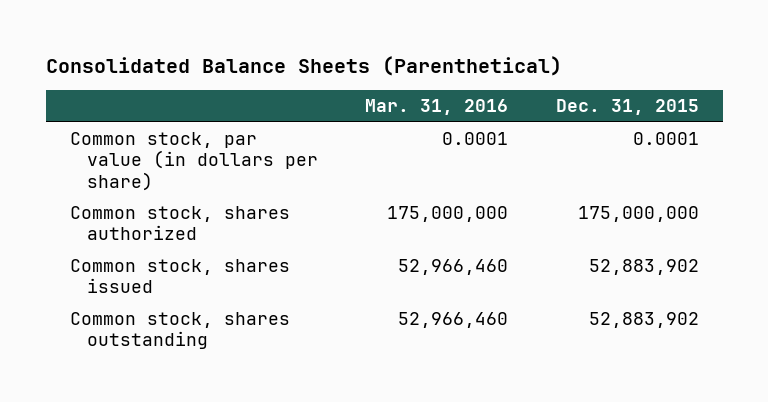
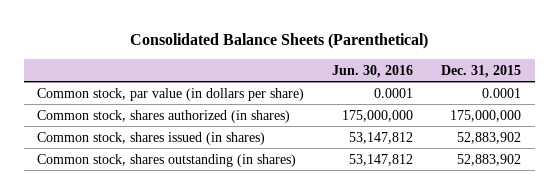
[365,98,509,115] Mar. 31, 2016 -> none
none -> [332,64,414,78] Jun. 30, 2016
[69,206,290,241] Common stock, shares authorized -> [37,109,291,123] Common stock, shares authorized (in shares)
[69,259,290,294] Common stock, shares issued -> [37,131,266,145] Common stock, shares issued (in shares)
[69,312,290,350] Common stock, shares outstanding -> [37,153,297,167] Common stock, shares outstanding (in shares)

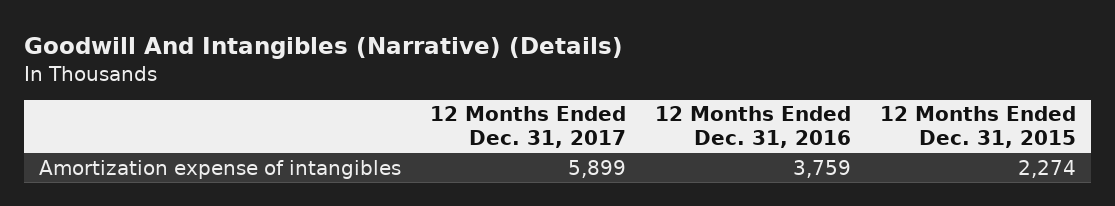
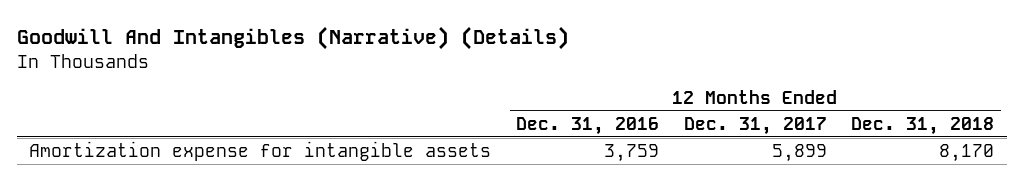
[880,106,1077,148] 12 Months Ended Dec. 31, 2015 -> none
none -> [851,116,995,135] Dec. 31, 2018
[38,159,401,179] Amortization expense of intangibles -> [29,141,492,162] Amortization expense for intangible assets

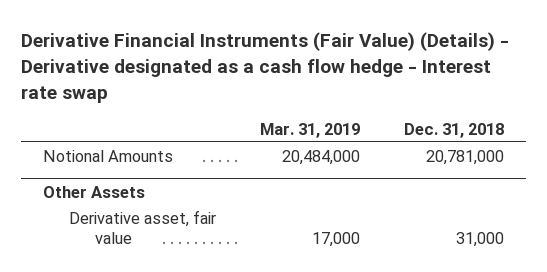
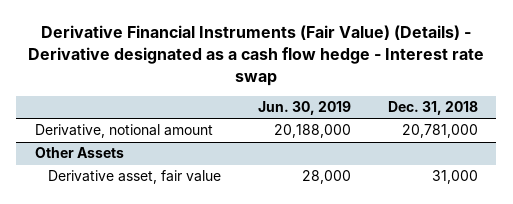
[259,122,360,138] Mar. 31, 2019 -> none
none -> [258,101,352,116] Jun. 30, 2019
[43,150,174,163] Notional Amounts -> [34,124,213,139] Derivative, notional amount

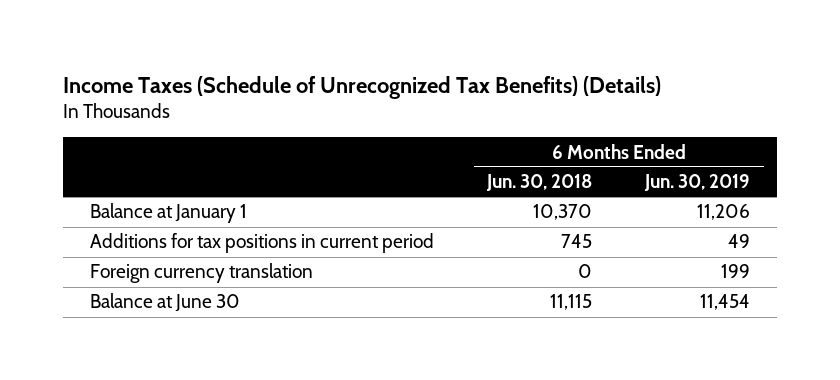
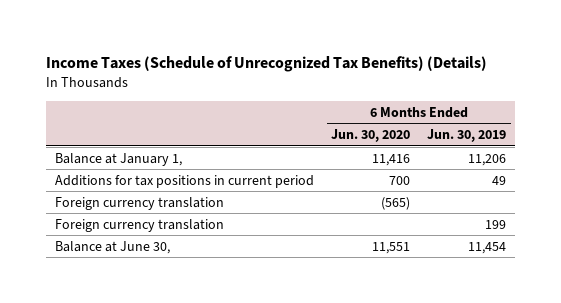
[486,174,593,192] Jun. 30, 2018 -> none
none -> [331,129,411,143] Jun. 30, 2020
[89,203,247,224] Balance at January 1 -> [54,152,182,166] Balance at January 1,
none -> [54,196,224,210] Foreign currency translation
[89,293,240,313] Balance at June 30 -> [54,240,170,254] Balance at June 30,

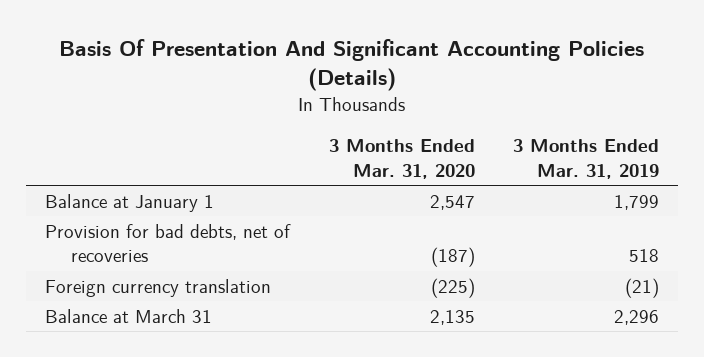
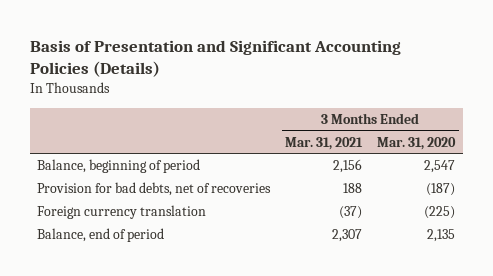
[59,38,645,92] Basis Of Presentation And Significant Accounting Policies (Details) -> [30,40,402,78] Basis of Presentation and Significant Accounting Policies (Details)
[512,139,659,179] 3 Months Ended Mar. 31, 2019 -> none
none -> [285,136,364,150] Mar. 31, 2021
[45,193,215,212] Balance at January 1 -> [37,159,201,174] Balance, beginning of period
[45,308,213,323] Balance at March 31 -> [37,228,165,243] Balance, end of period

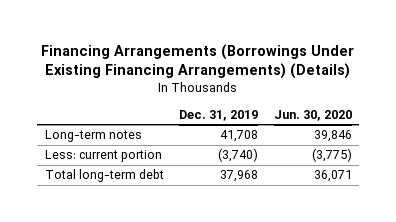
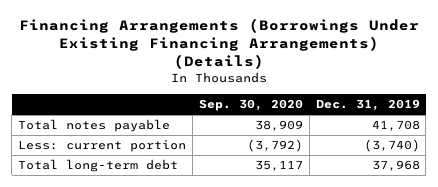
[273,110,352,122] Jun. 30, 2020 -> none
none -> [198,99,303,112] Sep. 30, 2020
[44,130,142,143] Long-term notes -> [18,119,171,133] Total notes payable

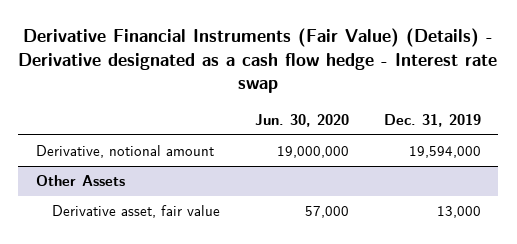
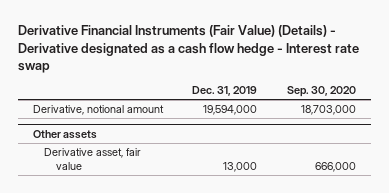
[255,113,350,127] Jun. 30, 2020 -> none
none -> [287,86,357,98] Sep. 30, 2020
[35,175,125,187] Other Assets -> [32,129,97,139] Other assets

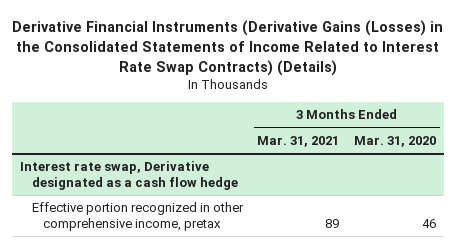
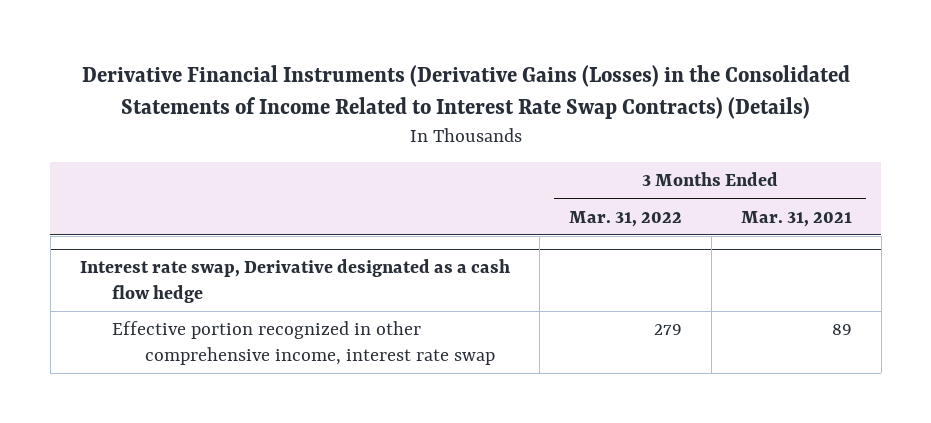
[354,135,437,147] Mar. 31, 2020 -> none
none -> [568,210,682,227] Mar. 31, 2022
[31,202,244,231] Effective portion recognized in other comprehensive income, pretax -> [112,320,496,366] Effective portion recognized in other comprehensive income, interest rate swap

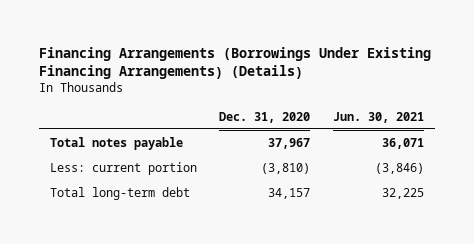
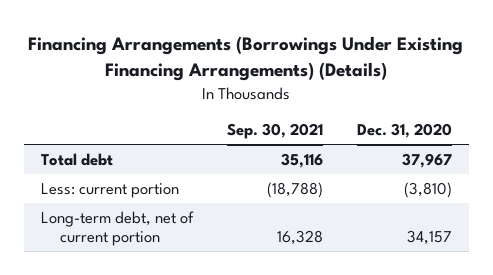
[332,111,424,123] Jun. 30, 2021 -> none
none -> [226,123,323,140] Sep. 30, 2021
[50,136,184,150] Total notes payable -> [41,153,114,167] Total debt
[50,186,191,200] Total long-term debt -> [41,211,195,247] Long-term debt, net of current portion

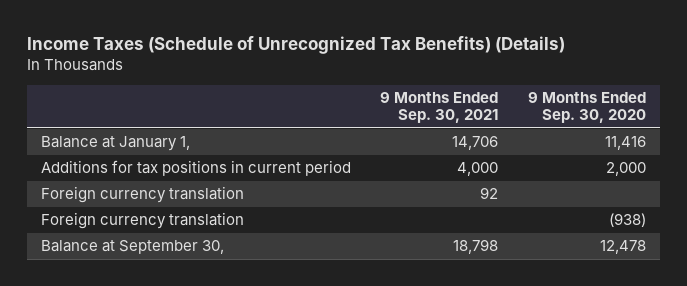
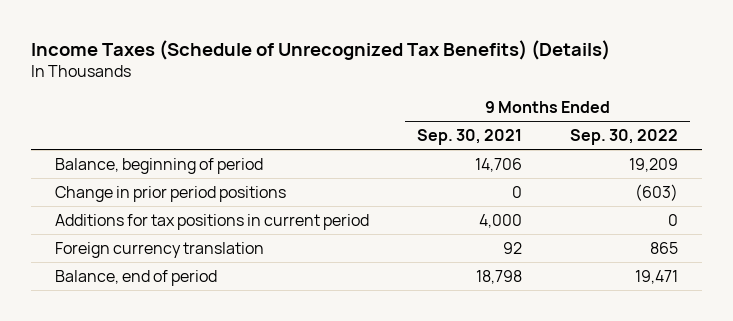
[527,91,646,124] 9 Months Ended Sep. 30, 2020 -> none
none -> [570,129,679,146] Sep. 30, 2022
[41,136,191,152] Balance at January 1, -> [54,157,263,174] Balance, beginning of period
none -> [54,185,286,202] Change in prior period positions
[41,212,245,230] Foreign currency translation -> none
[41,240,225,255] Balance at September 30, -> [54,269,217,286] Balance, end of period

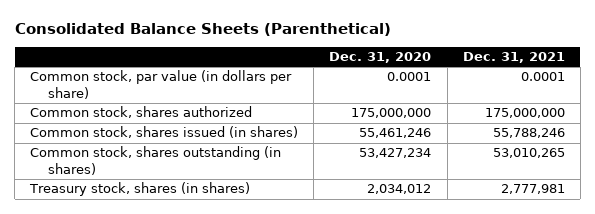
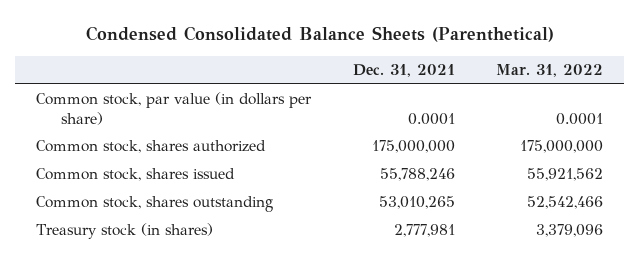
[14,23,391,37] Consolidated Balance Sheets (Parenthetical) -> [85,25,554,42] Condensed Consolidated Balance Sheets (Parenthetical)
[329,52,432,64] Dec. 31, 2020 -> none
none -> [495,63,603,77] Mar. 31, 2022
[30,126,299,139] Common stock, shares issued (in shares) -> [36,168,236,182] Common stock, shares issued
[30,146,282,175] Common stock, shares outstanding (in shares) -> [36,196,274,213] Common stock, shares outstanding
[29,182,251,197] Treasury stock, shares (in shares) -> [36,223,214,240] Treasury stock (in shares)

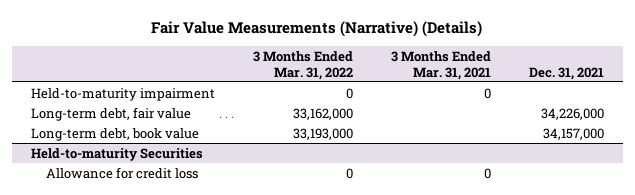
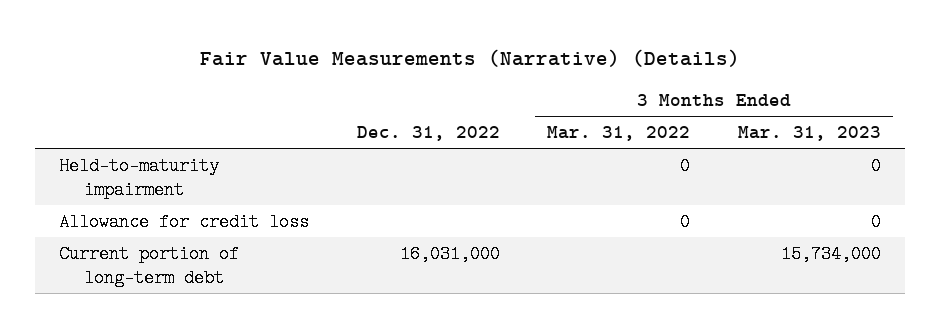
[390,50,491,80] 3 Months Ended Mar. 31, 2021 -> none
[528,66,604,80] Dec. 31, 2021 -> none
none -> [356,126,500,142] Dec. 31, 2022
none -> [738,126,882,142] Mar. 31, 2023
[31,106,192,121] Long-term debt, fair value -> none
[31,127,200,141] Long-term debt, book value -> none
[31,147,204,161] Held-to-maturity Securities -> none
none -> [58,244,239,288] Current portion of long-term debt

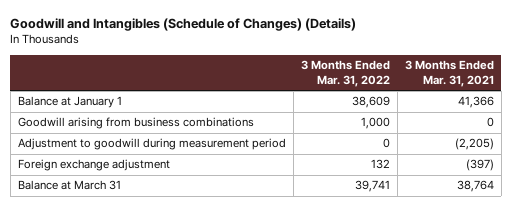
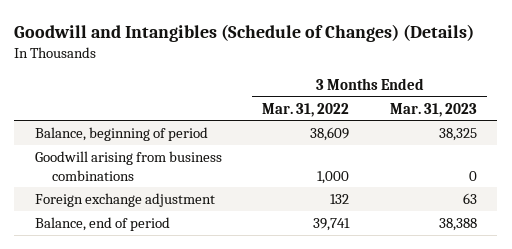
[404,60,494,87] 3 Months Ended Mar. 31, 2021 -> none
none -> [389,102,477,117] Mar. 31, 2023
[17,96,122,109] Balance at January 1 -> [34,126,208,141] Balance, beginning of period
[17,138,286,151] Adjustment to goodwill during measurement period -> none
[17,180,121,191] Balance at March 31 -> [34,216,170,231] Balance, end of period

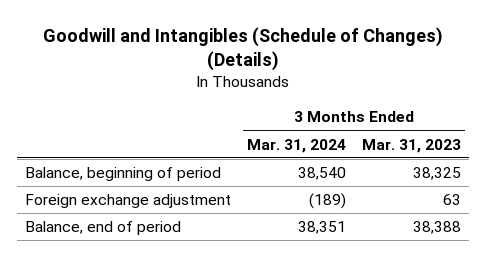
[262,102,350,117] Mar. 31, 2022 -> none
none -> [247,138,347,153] Mar. 31, 2024
[34,150,222,181] Goodwill arising from business combinations -> none

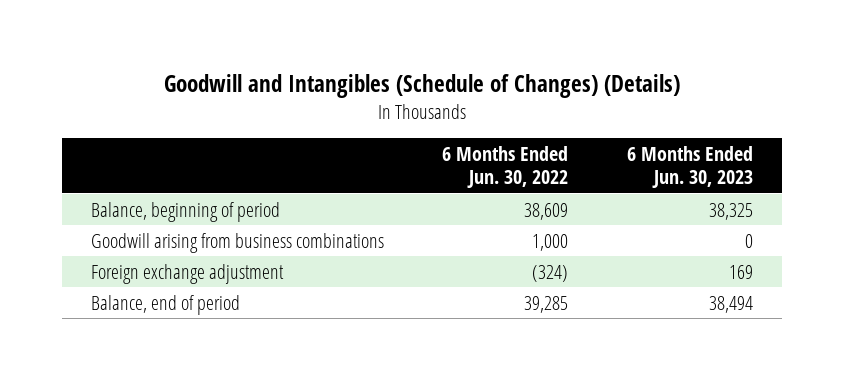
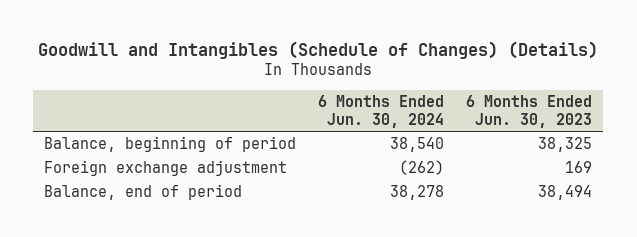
[442,145,569,189] 6 Months Ended Jun. 30, 2022 -> none
none -> [318,94,445,128] 6 Months Ended Jun. 30, 2024
[90,232,384,253] Goodwill arising from business combinations -> none

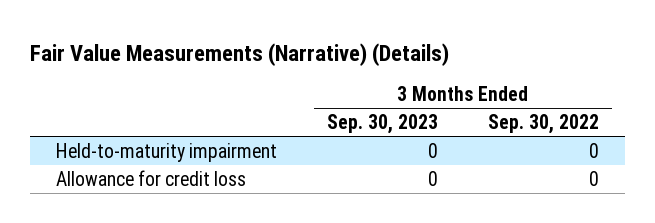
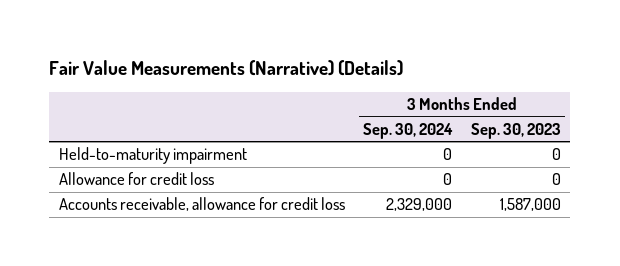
[488,114,600,135] Sep. 30, 2022 -> none
none -> [363,122,454,139] Sep. 30, 2024
none -> [58,197,345,212] Accounts receivable, allowance for credit loss

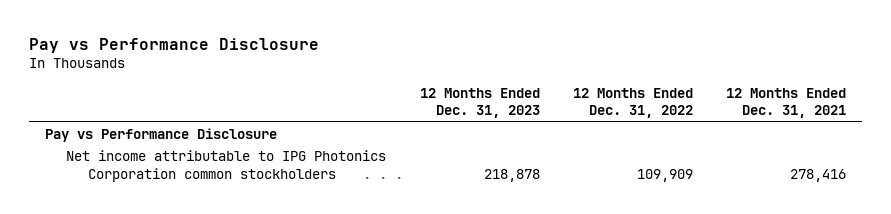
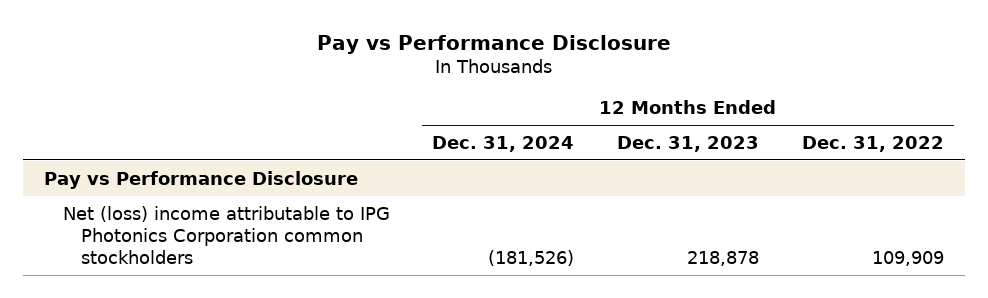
[725,87,846,119] 12 Months Ended Dec. 31, 2021 -> none
none -> [432,135,575,152] Dec. 31, 2024
[66,150,387,182] Net income attributable to IPG Photonics Corporation common stockholders -> [62,205,390,265] Net (loss) income attributable to IPG Photonics Corporation common stockholders

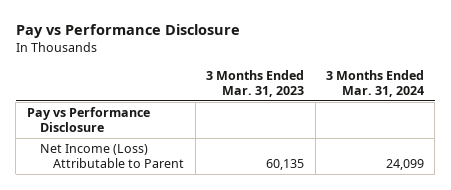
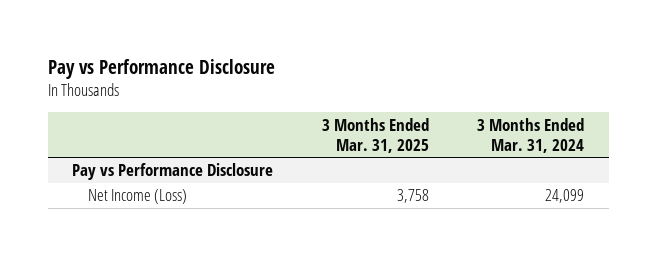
[206,70,305,97] 3 Months Ended Mar. 31, 2023 -> none
none -> [321,117,429,153] 3 Months Ended Mar. 31, 2025
[40,144,185,168] Net Income (Loss) Attributable to Parent -> [88,189,188,205] Net Income (Loss)

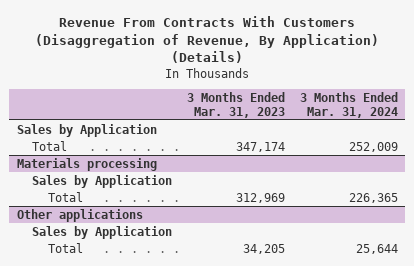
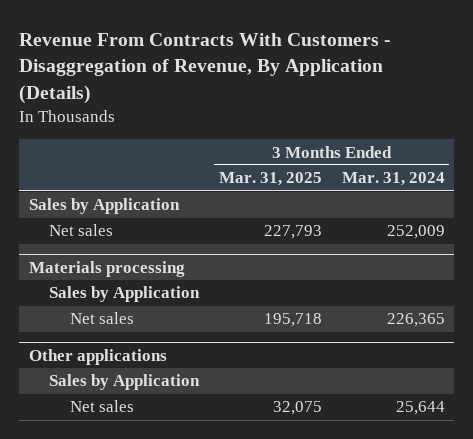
[35,15,380,64] Revenue From Contracts With Customers (Disaggregation of Revenue, By Application) (Details) -> [19,32,392,105] Revenue From Contracts With Customers - Disaggregation of Revenue, By Application (Details)
[187,91,286,118] 3 Months Ended Mar. 31, 2023 -> none
none -> [218,172,322,187] Mar. 31, 2025
[32,140,68,151] Total -> [49,224,114,237] Net sales
[48,191,84,202] Total -> [69,312,134,325] Net sales
[48,242,84,253] Total -> [69,400,134,413] Net sales

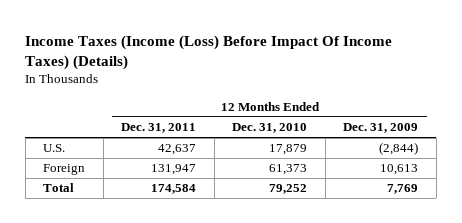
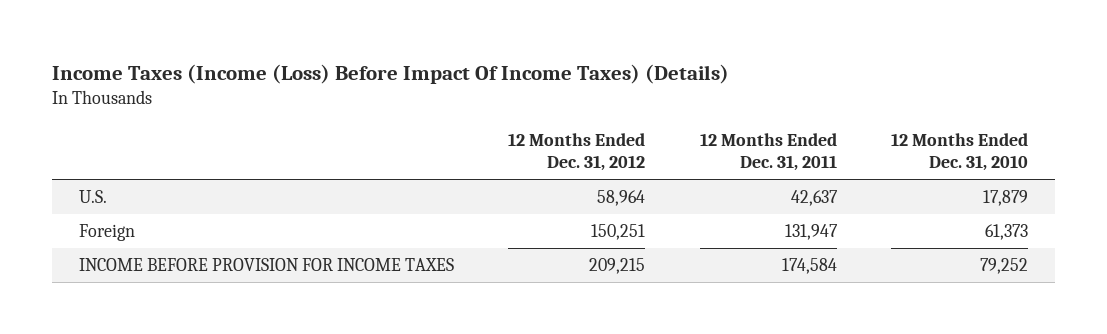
[343,123,419,134] Dec. 31, 2009 -> none
none -> [508,132,646,172] 12 Months Ended Dec. 31, 2012
[43,183,75,193] Total -> [78,258,454,272] INCOME BEFORE PROVISION FOR INCOME TAXES

